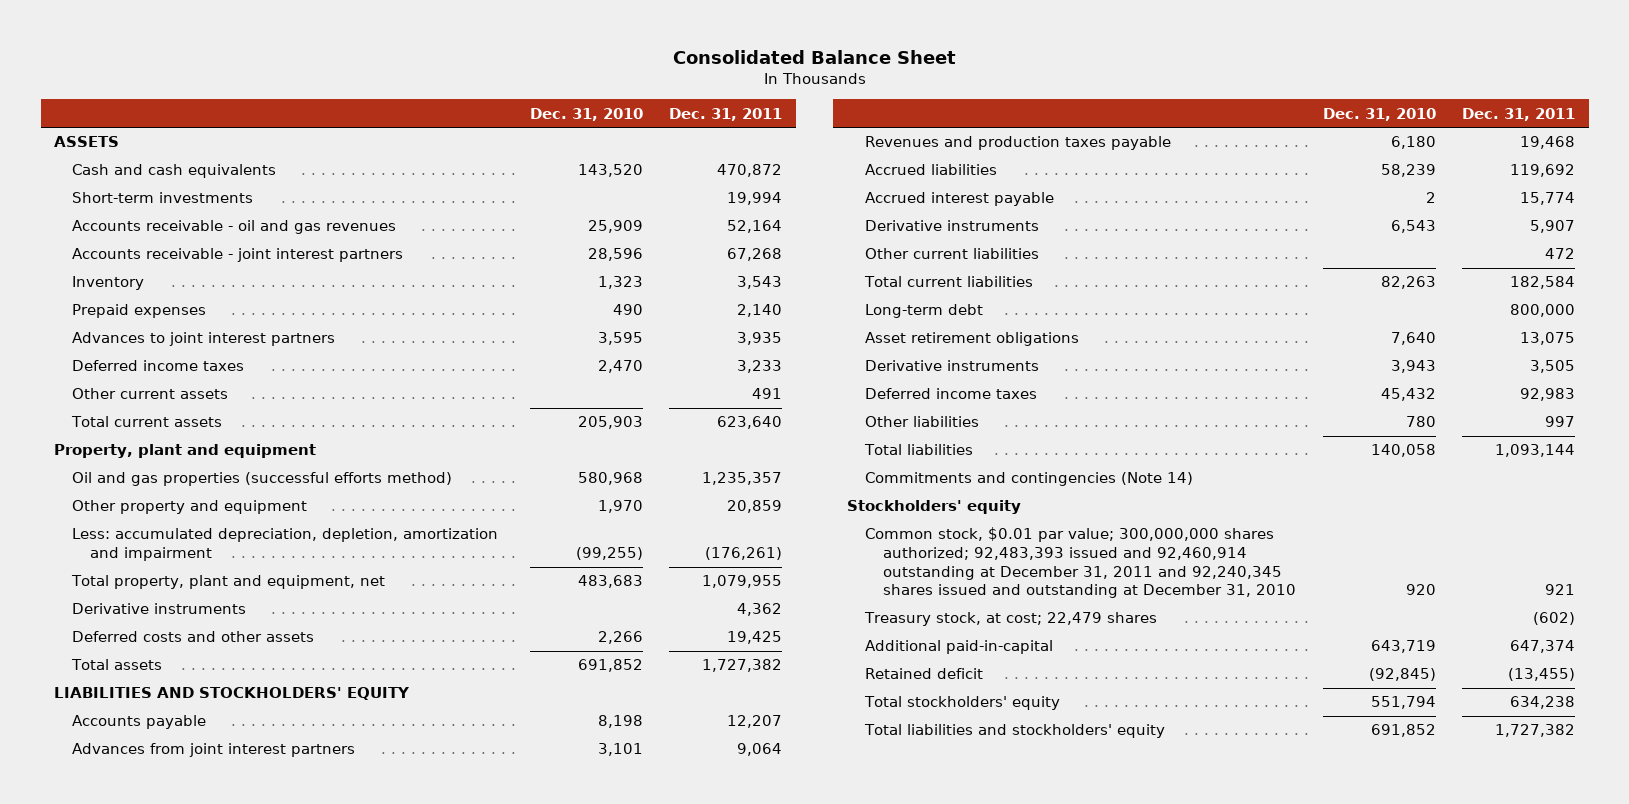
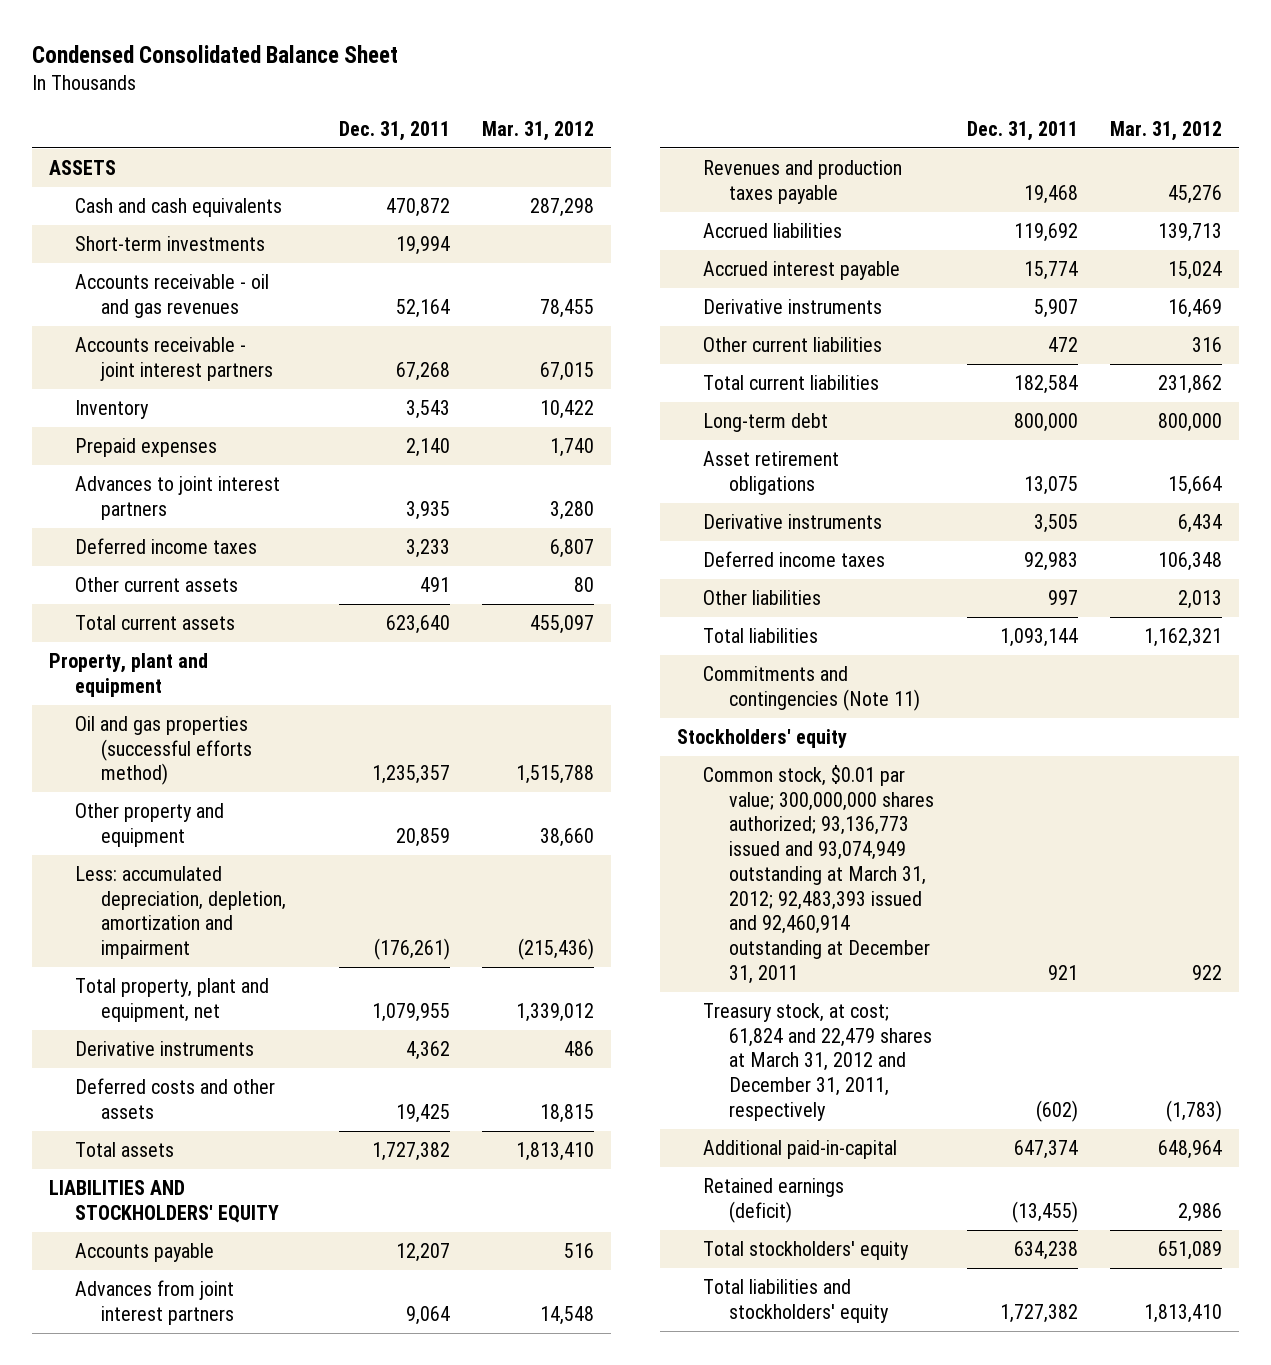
[672,49,956,64] Consolidated Balance Sheet -> [32,45,399,64] Condensed Consolidated Balance Sheet
[529,107,643,121] Dec. 31, 2010 -> none
none -> [482,121,595,142] Mar. 31, 2012
[864,472,1193,487] Commitments and contingencies (Note 14) -> [702,665,921,711] Commitments and contingencies (Note 11)
[864,527,1296,599] Common stock, $0.01 par value; 300,000,000 shares authorized; 92,483,393 issued and 92,460,914 outstanding at December 31, 2011 and 92,240,345 shares issued and outstanding at December 31, 2010 -> [702,764,935,984] Common stock, $0.01 par value; 300,000,000 shares authorized; 93,136,773 issued and 93,074,949 outstanding at March 31, 2012; 92,483,393 issued and 92,460,914 outstanding at December 31, 2011
[863,612,1157,627] Treasury stock, at cost; 22,479 shares -> [702,1002,933,1121] Treasury stock, at cost; 61,824 and 22,479 shares at March 31, 2012 and December 31, 2011, respectively
[864,668,983,680] Retained deficit -> [702,1177,844,1223] Retained earnings (deficit)

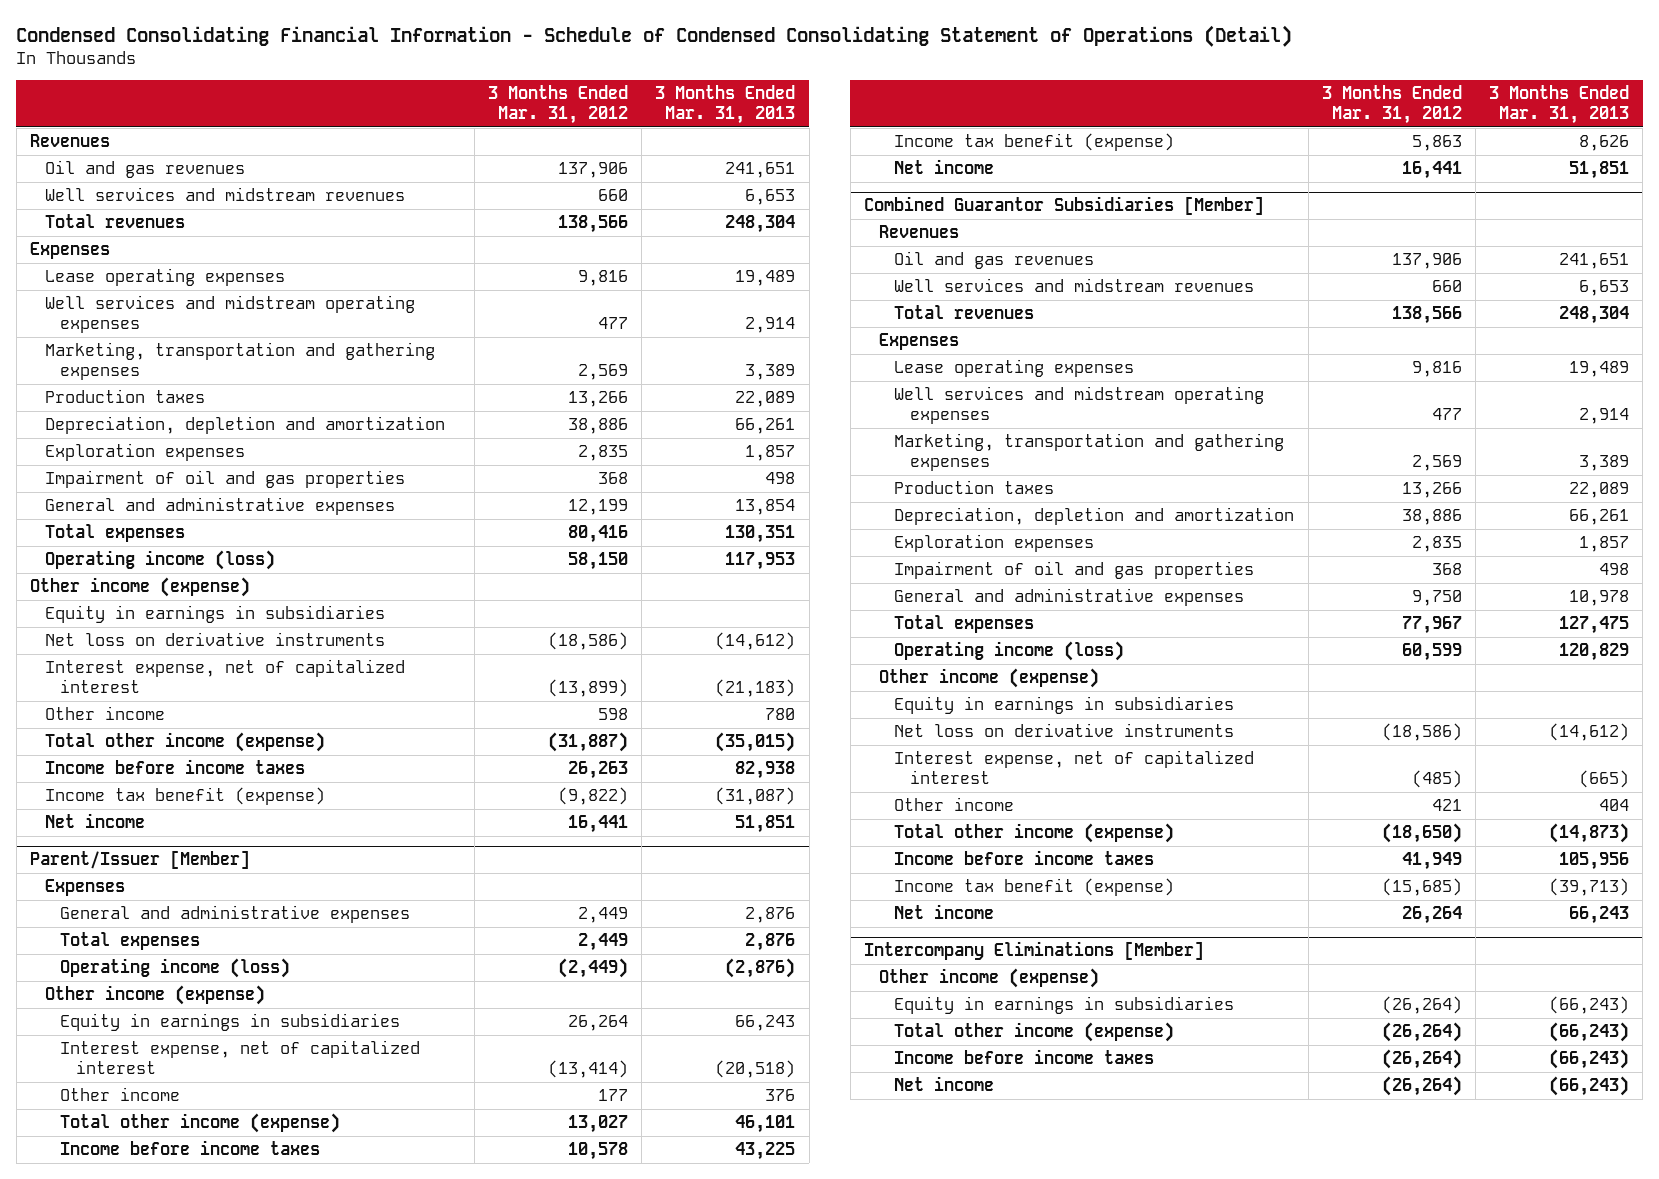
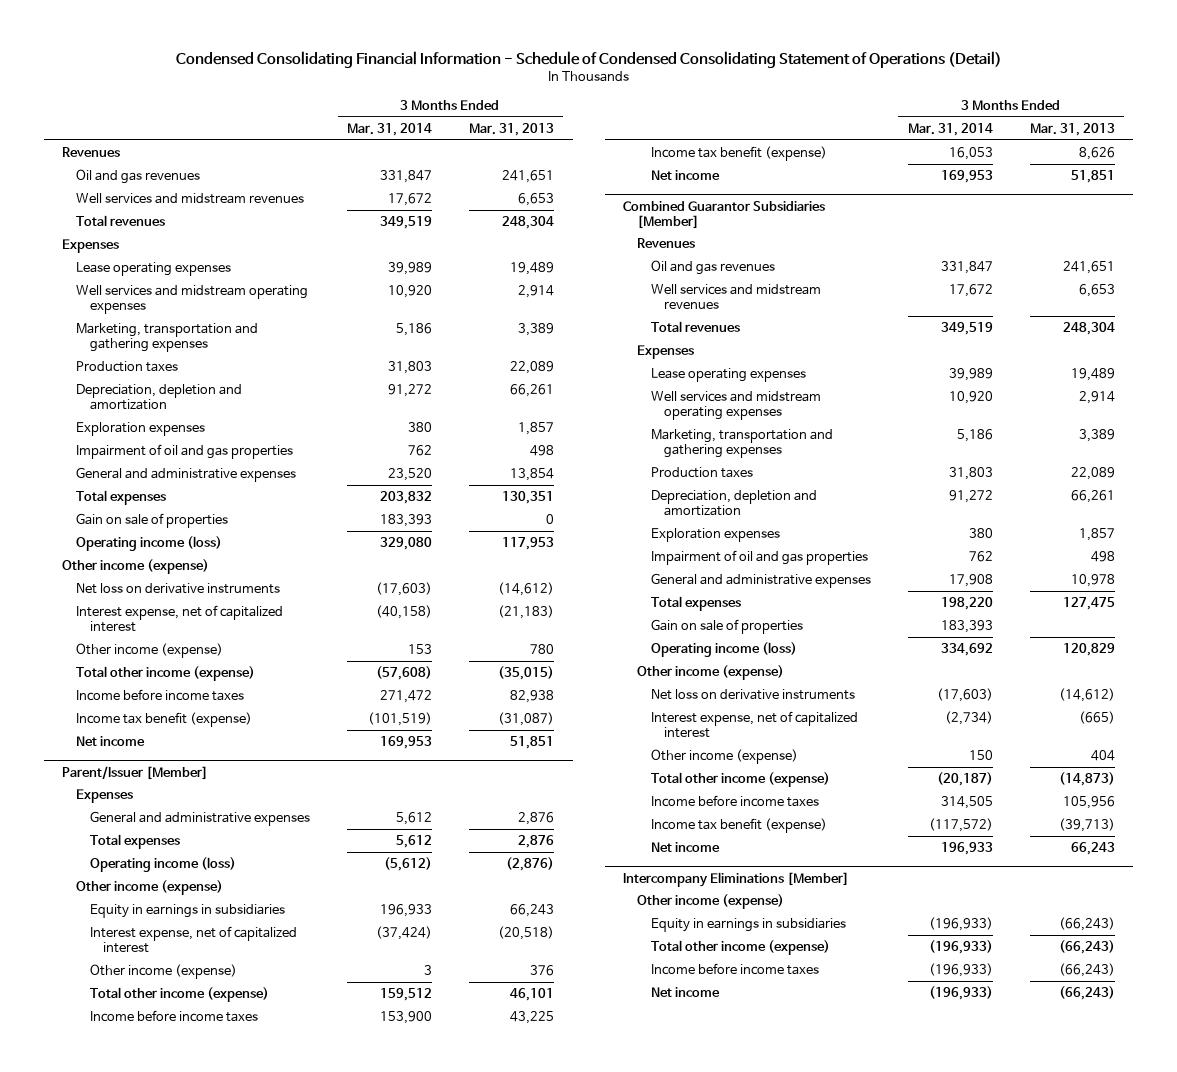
[487,85,628,125] 3 Months Ended Mar. 31, 2012 -> none
none -> [346,123,432,137] Mar. 31, 2014
none -> [76,513,229,529] Gain on sale of properties
[45,605,386,624] Equity in earnings in subsidiaries -> none
[45,706,166,721] Other income -> [76,643,224,659] Other income (expense)
[60,1087,181,1102] Other income -> [89,964,237,980] Other income (expense)
none -> [650,619,803,635] Gain on sale of properties
[894,696,1235,715] Equity in earnings in subsidiaries -> none
[894,797,1015,812] Other income -> [650,749,798,765] Other income (expense)

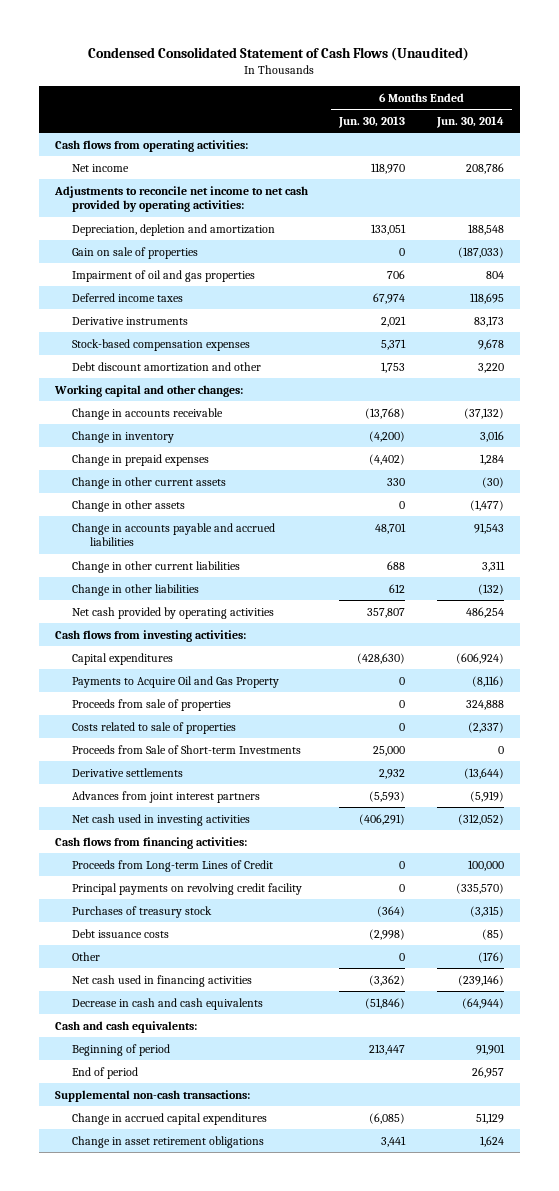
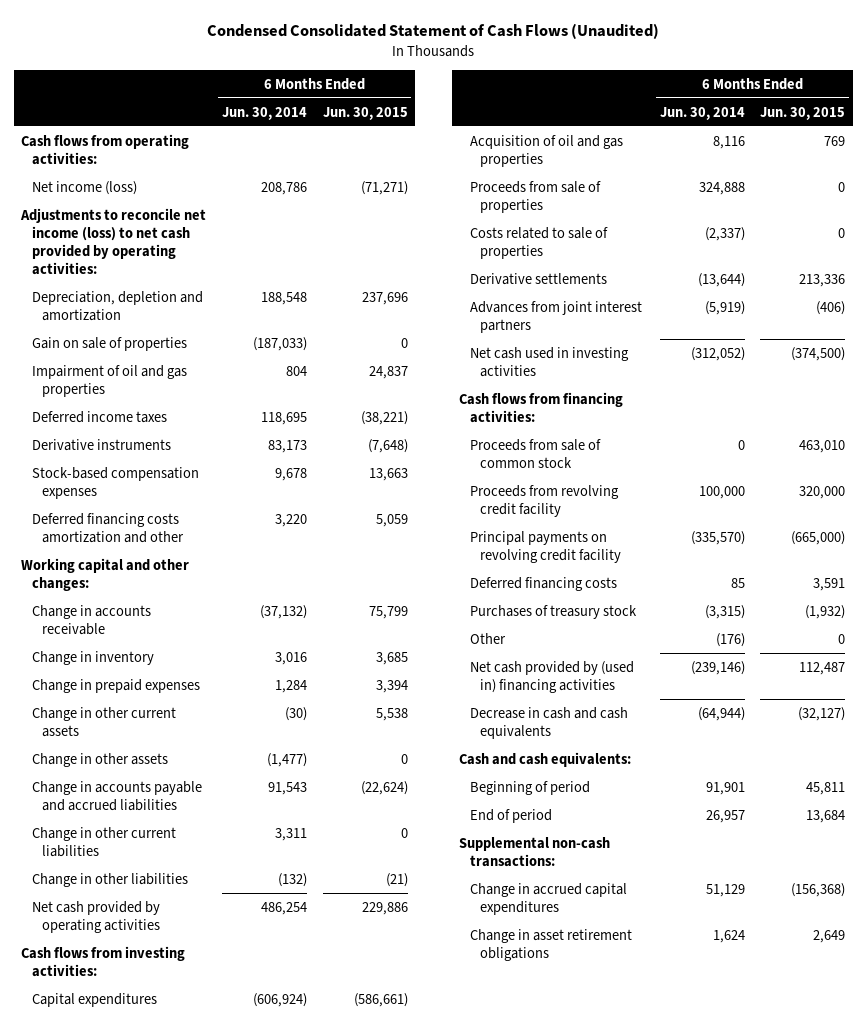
[338,115,406,128] Jun. 30, 2013 -> none
none -> [322,106,408,120] Jun. 30, 2015
[72,163,130,172] Net income -> [31,180,137,195] Net income (loss)
[53,185,308,213] Adjustments to reconcile net income to net cash provided by operating activities: -> [20,207,207,276] Adjustments to reconcile net income (loss) to net cash provided by operating activities:
[72,361,262,372] Debt discount amortization and other -> [31,512,185,543] Deferred financing costs amortization and other
[72,675,280,688] Payments to Acquire Oil and Gas Property -> [469,134,623,167] Acquisition of oil and gas properties
[471,675,504,687] (8,116) -> [712,135,745,149] 8,116
[72,744,302,754] Proceeds from Sale of Short-term Investments -> none
none -> [469,438,601,468] Proceeds from sale of common stock
[72,859,274,872] Proceeds from Long-term Lines of Credit -> [469,484,619,517] Proceeds from revolving credit facility
none -> [469,576,617,591] Deferred financing costs
[72,928,170,938] Debt issuance costs -> none
[72,974,253,987] Net cash used in financing activities -> [469,660,634,693] Net cash provided by (used in) financing activities

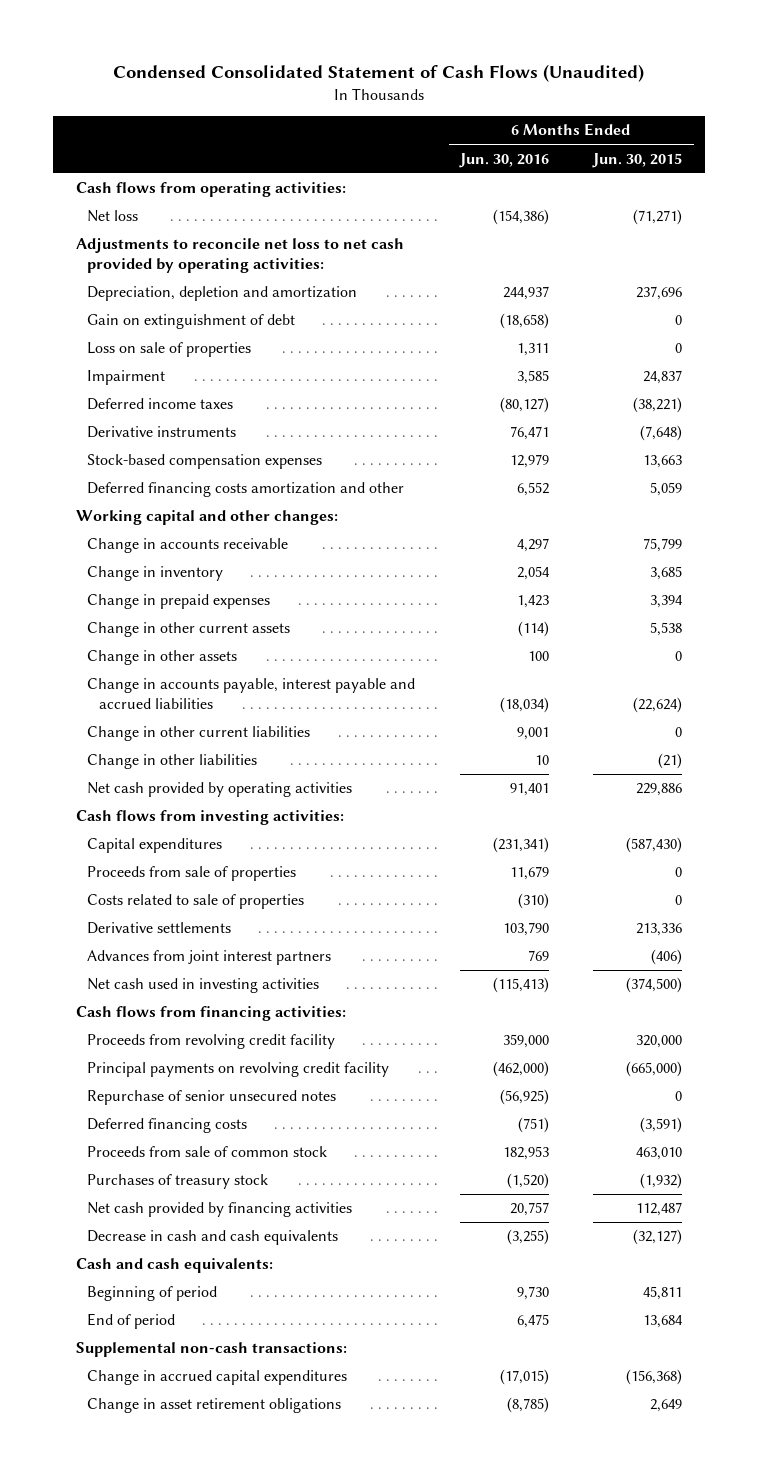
[222,106,308,120] Jun. 30, 2014 -> none
none -> [458,152,549,168] Jun. 30, 2016
[31,180,137,195] Net income (loss) -> [87,210,139,223] Net loss
[20,207,207,276] Adjustments to reconcile net income (loss) to net cash provided by operating activities: -> [75,238,404,273] Adjustments to reconcile net loss to net cash provided by operating activities:
none -> [87,314,296,330] Gain on extinguishment of debt
[31,336,187,351] Gain on sale of properties -> [87,342,252,358] Loss on sale of properties
[31,364,187,397] Impairment of oil and gas properties -> [87,370,166,386] Impairment
[31,780,202,811] Change in accounts payable and accrued liabilities -> [87,678,416,709] Change in accounts payable, interest payable and accrued liabilities
[469,134,623,167] Acquisition of oil and gas properties -> none
[353,992,408,1007] (586,661) -> [626,837,683,854] (587,430)
none -> [87,1090,337,1106] Repurchase of senior unsecured notes
[813,577,846,591] 3,591 -> [640,1117,683,1134] (3,591)
[469,438,601,468] Proceeds from sale of common stock -> [87,1146,328,1158] Proceeds from sale of common stock
[469,632,506,644] Other -> none
[469,660,634,693] Net cash provided by (used in) financing activities -> [87,1202,353,1218] Net cash provided by financing activities

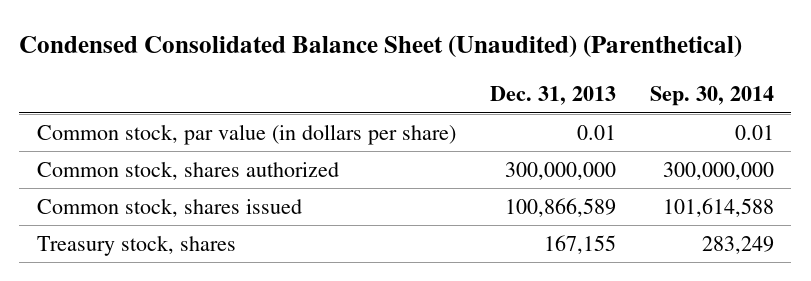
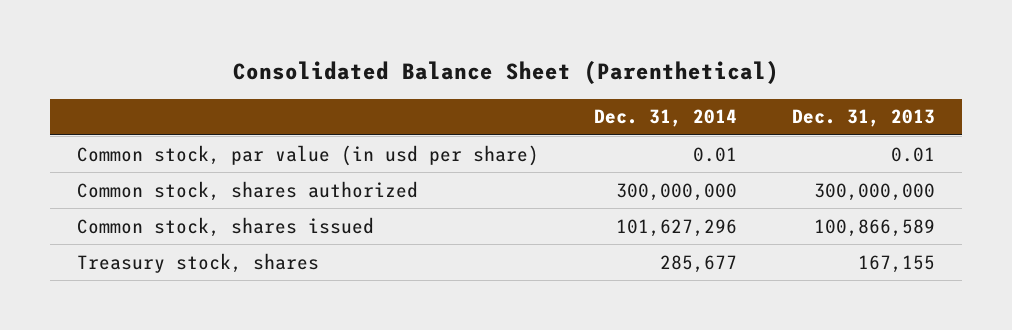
[19,35,743,59] Condensed Consolidated Balance Sheet (Unaudited) (Parenthetical) -> [233,61,780,85] Consolidated Balance Sheet (Parenthetical)
[650,86,775,107] Sep. 30, 2014 -> none
none -> [594,109,738,128] Dec. 31, 2014
[36,123,456,145] Common stock, par value (in dollars per share) -> [77,144,540,166] Common stock, par value (in usd per share)

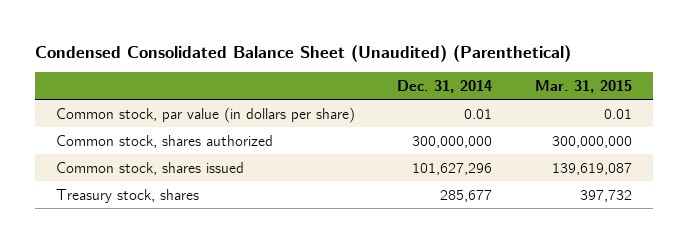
[233,61,780,85] Consolidated Balance Sheet (Parenthetical) -> [35,44,572,62] Condensed Consolidated Balance Sheet (Unaudited) (Parenthetical)
[791,109,935,128] Dec. 31, 2013 -> none
none -> [534,79,632,93] Mar. 31, 2015
[77,144,540,166] Common stock, par value (in usd per share) -> [56,106,356,123] Common stock, par value (in dollars per share)

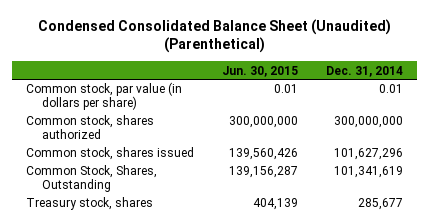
[534,79,632,93] Mar. 31, 2015 -> none
none -> [222,65,299,77] Jun. 30, 2015
none -> [26,165,158,193] Common Stock, Shares, Outstanding

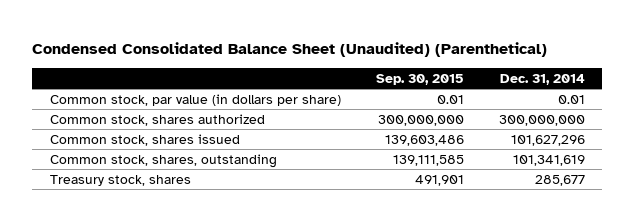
[222,65,299,77] Jun. 30, 2015 -> none
none -> [375,73,464,85] Sep. 30, 2015
[26,165,158,193] Common Stock, Shares, Outstanding -> [49,153,277,168] Common stock, shares, outstanding

